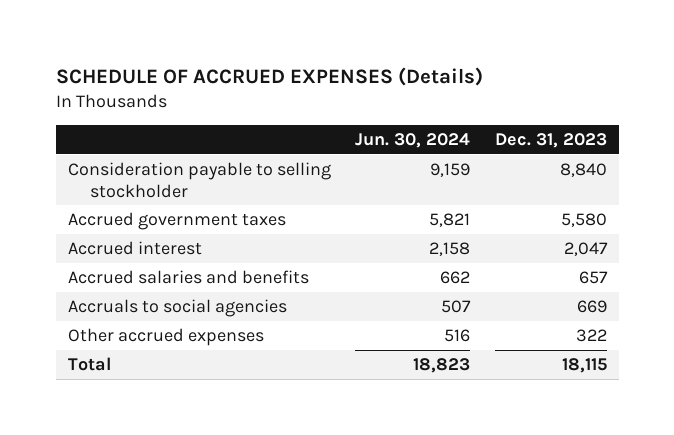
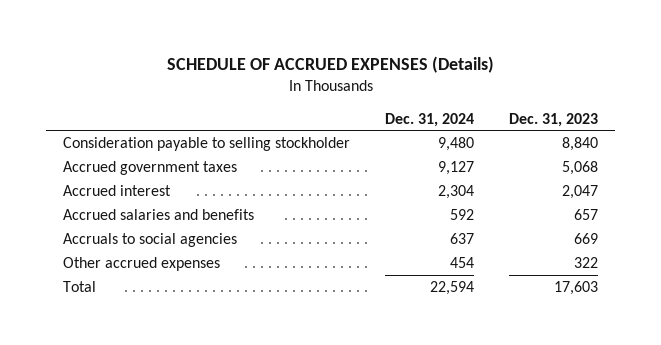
[355,132,471,148] Jun. 30, 2024 -> none
none -> [385,112,475,127] Dec. 31, 2024
[560,212,607,227] 5,580 -> [561,160,598,175] 5,068
[561,357,607,373] 18,115 -> [553,280,598,295] 17,603

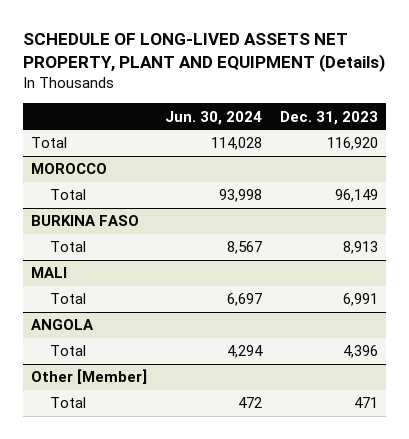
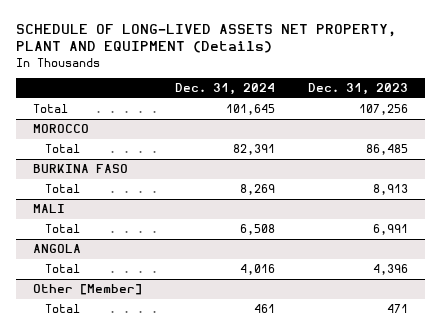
[164,110,262,125] Jun. 30, 2024 -> none
none -> [175,83,276,96] Dec. 31, 2024
[326,137,378,151] 116,920 -> [359,104,409,116] 107,256
[334,189,378,203] 96,149 -> [366,144,409,156] 86,485

